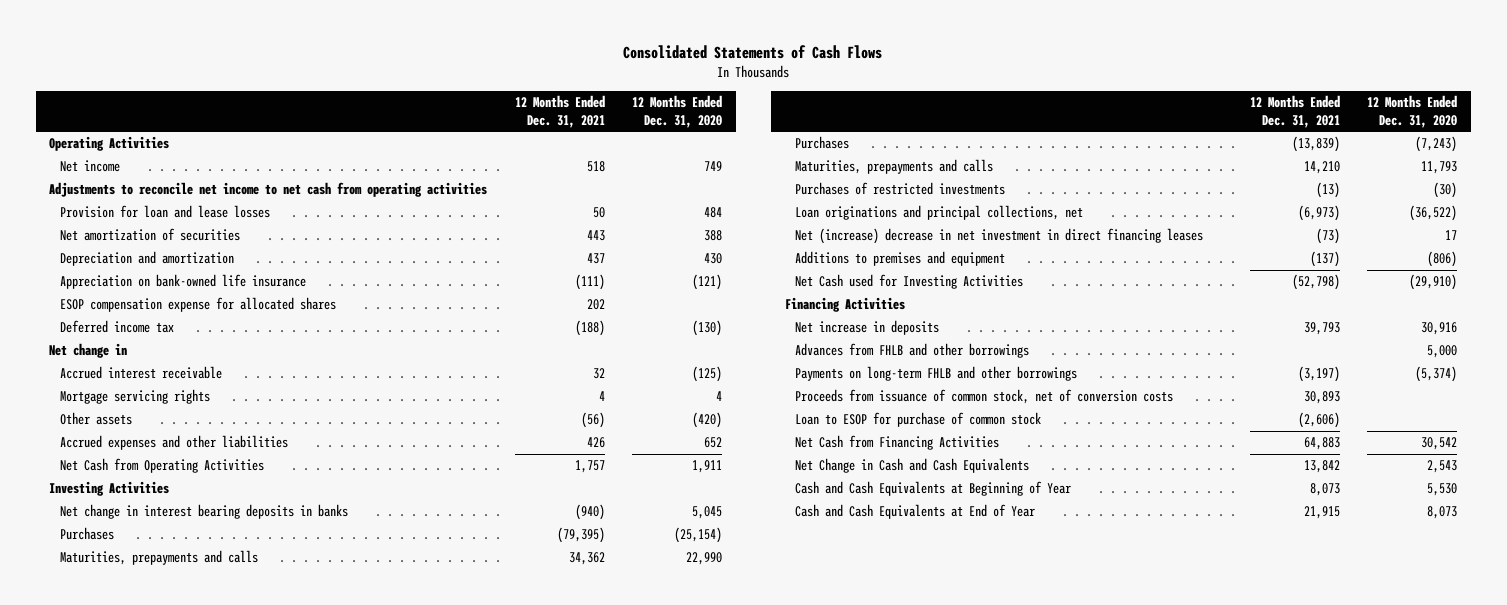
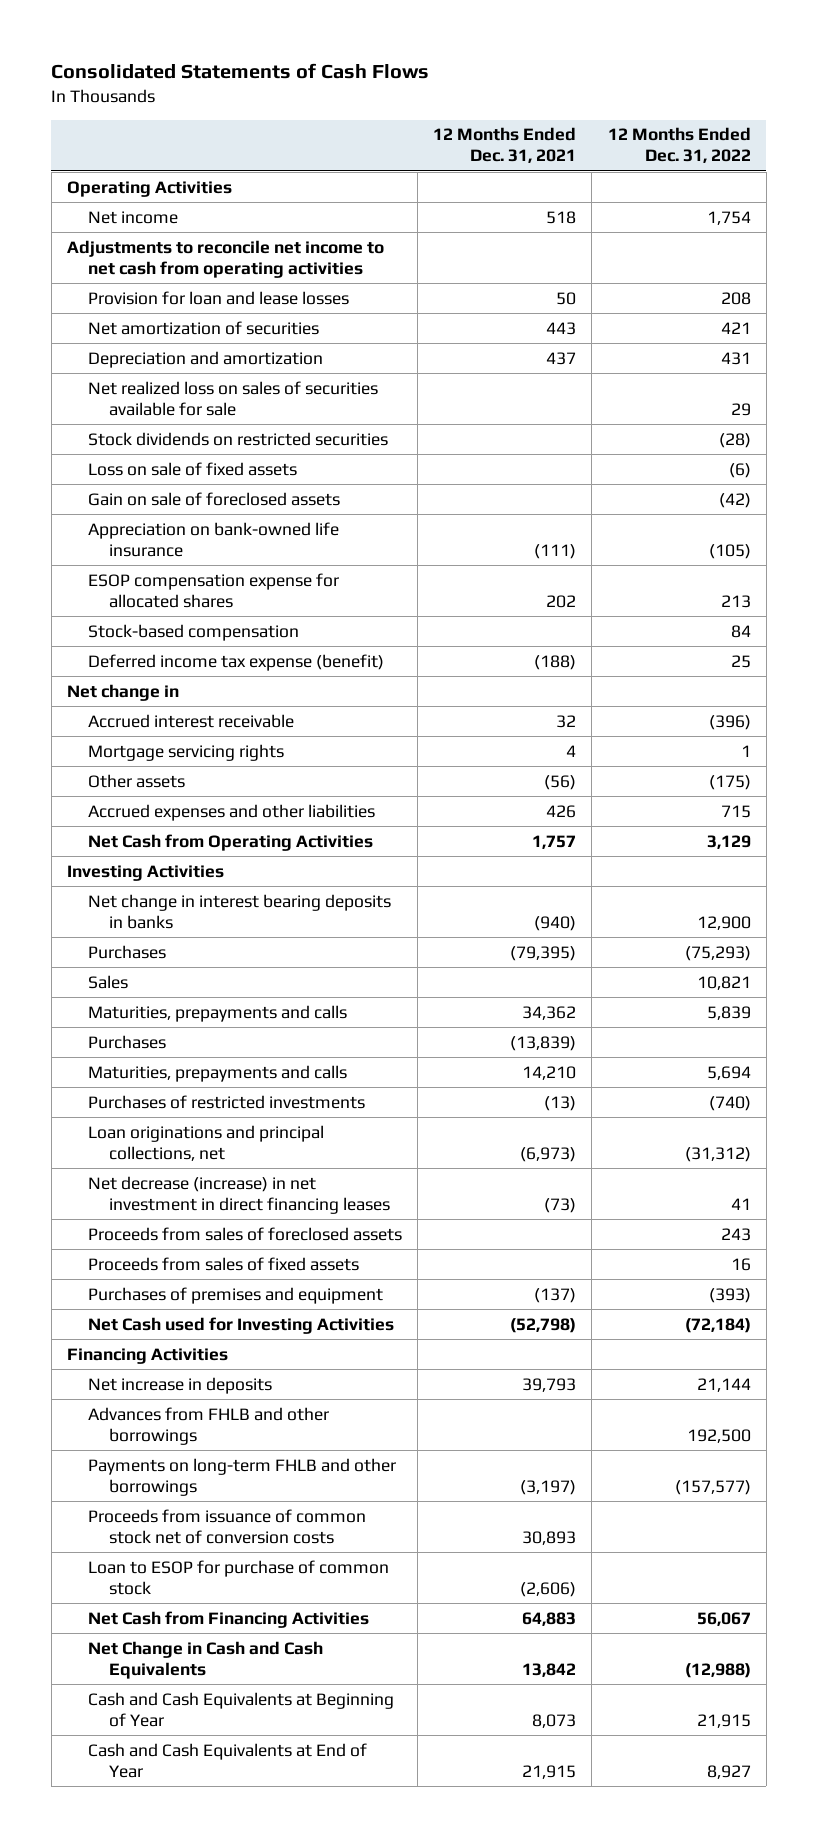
[631,95,722,128] 12 Months Ended Dec. 31, 2020 -> none
none -> [607,127,751,164] 12 Months Ended Dec. 31, 2022
none -> [87,380,378,416] Net realized loss on sales of securities available for sale
none -> [87,431,388,446] Stock dividends on restricted securities
none -> [87,461,297,476] Loss on sale of fixed assets
none -> [87,491,340,506] Gain on sale of foreclosed assets
none -> [87,623,299,641] Stock-based compensation
[59,320,174,334] Deferred income tax -> [87,653,384,671] Deferred income tax expense (benefit)
none -> [87,974,128,989] Sales
[795,228,1204,245] Net (increase) decrease in net investment in direct financing leases -> [87,1175,390,1214] Net decrease (increase) in net investment in direct financing leases
none -> [87,1226,402,1241] Proceeds from sales of foreclosed assets
none -> [87,1256,359,1271] Proceeds from sales of fixed assets
[795,251,1006,267] Additions to premises and equipment -> [87,1286,383,1304] Purchases of premises and equipment
[795,389,1174,405] Proceeds from issuance of common stock, net of conversion costs -> [87,1508,366,1544] Proceeds from issuance of common stock net of conversion costs

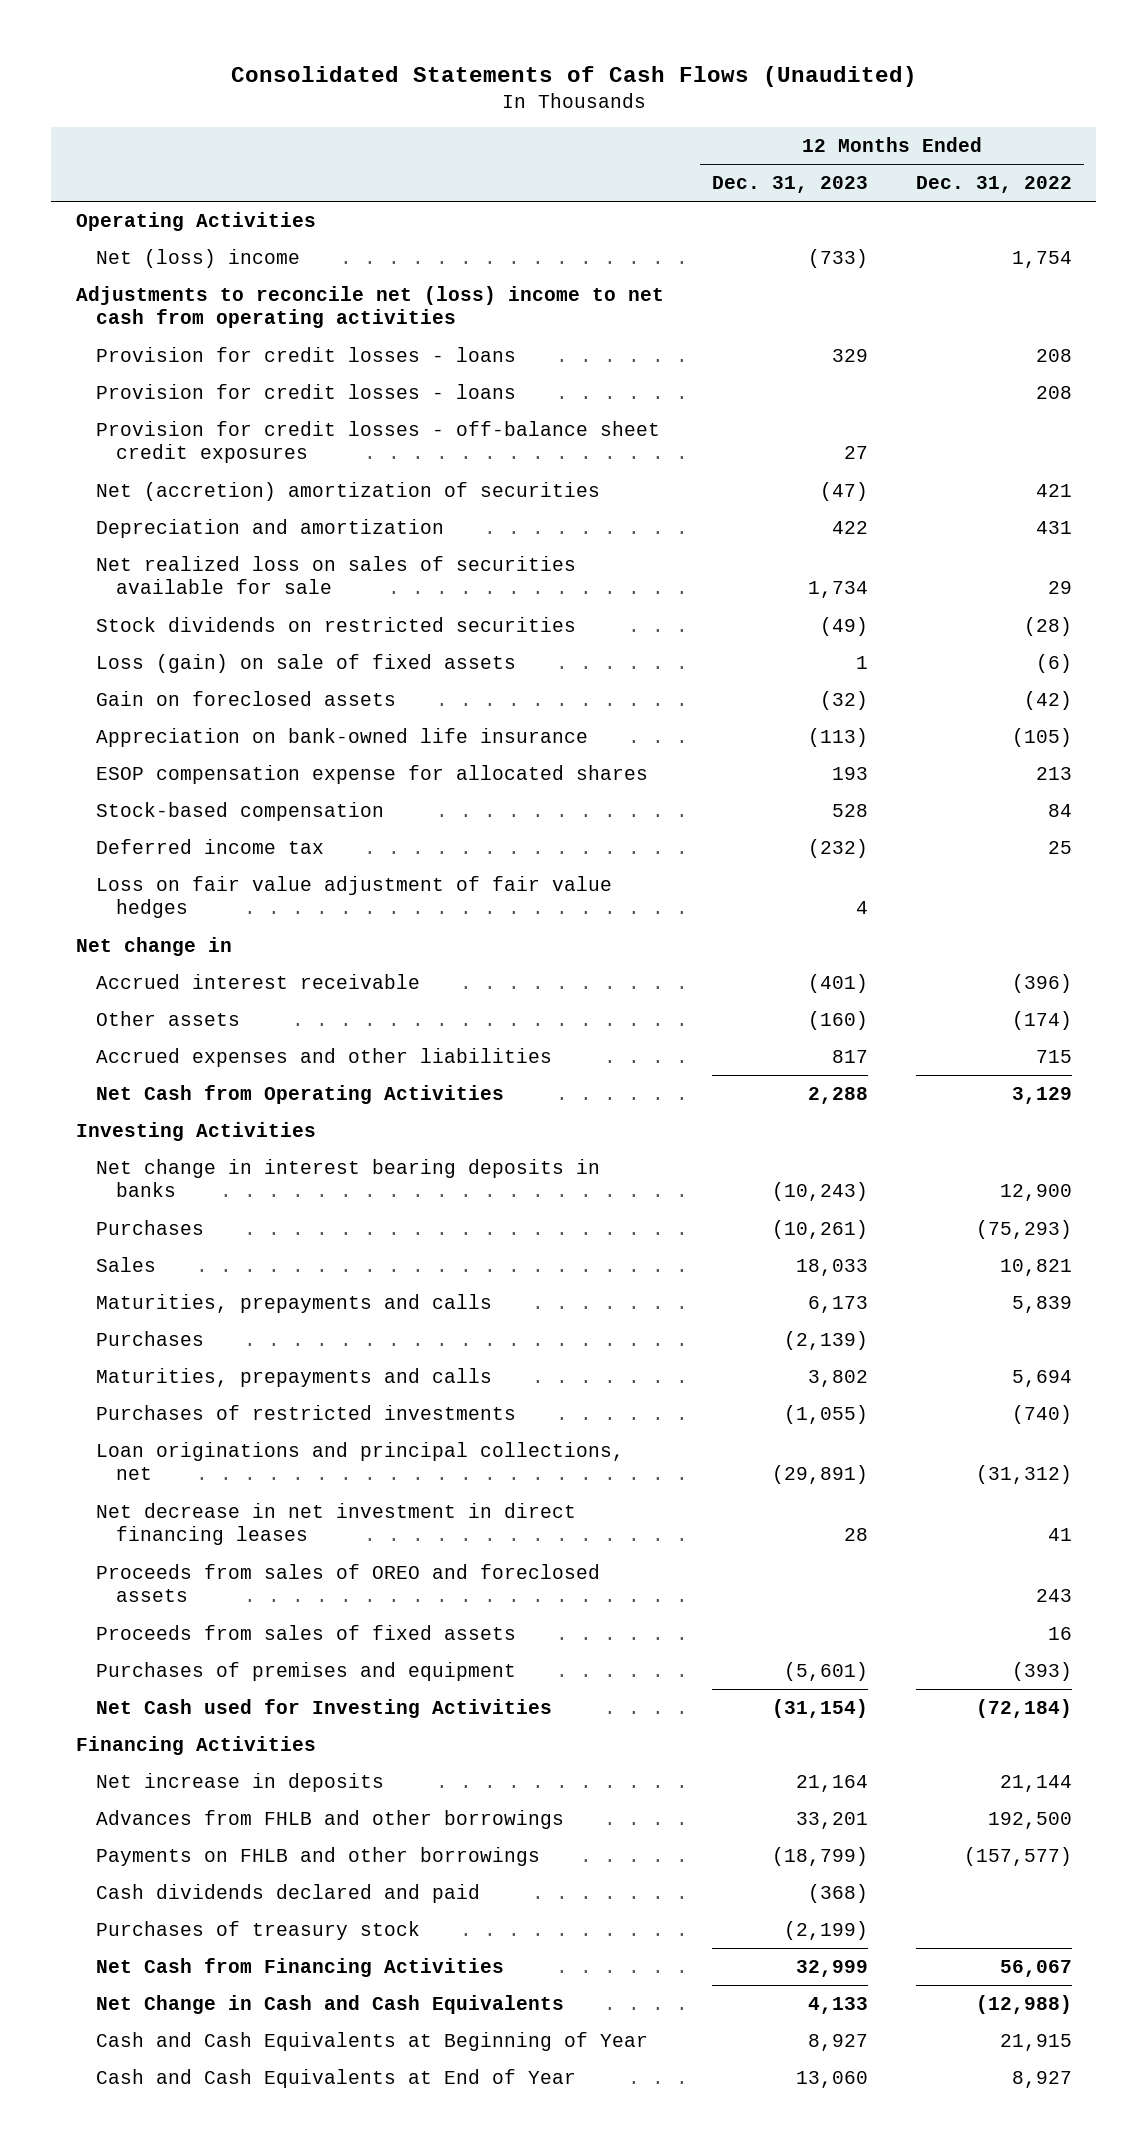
[51,63,430,80] Consolidated Statements of Cash Flows -> [230,65,917,87] Consolidated Statements of Cash Flows (Unaudited)
[433,127,577,164] 12 Months Ended Dec. 31, 2021 -> none
none -> [711,176,868,194] Dec. 31, 2023
[87,210,178,224] Net income -> [95,248,300,268] Net (loss) income
[66,239,384,278] Adjustments to reconcile net income to net cash from operating activities -> [75,285,664,329] Adjustments to reconcile net (loss) income to net cash from operating activities
none -> [95,346,516,362] Provision for credit losses - loans
[87,290,349,305] Provision for loan and lease losses -> [95,383,516,399] Provision for credit losses - loans
none -> [95,420,660,464] Provision for credit losses - off-balance sheet credit exposures
[87,320,319,335] Net amortization of securities -> [95,481,600,501] Net (accretion) amortization of securities
[87,461,297,476] Loss on sale of fixed assets -> [95,653,516,673] Loss (gain) on sale of fixed assets
[87,491,340,506] Gain on sale of foreclosed assets -> [95,690,396,706] Gain on foreclosed assets
[87,653,384,671] Deferred income tax expense (benefit) -> [95,838,324,854] Deferred income tax
none -> [95,875,612,919] Loss on fair value adjustment of fair value hedges
[87,743,284,761] Mortgage servicing rights -> none
[708,774,751,790] (175) -> [1011,1010,1072,1030] (174)
[87,1175,390,1214] Net decrease (increase) in net investment in direct financing leases -> [95,1502,576,1546] Net decrease in net investment in direct financing leases
[87,1226,402,1241] Proceeds from sales of foreclosed assets -> [95,1563,600,1603] Proceeds from sales of OREO and foreclosed assets
[87,1508,366,1544] Proceeds from issuance of common stock net of conversion costs -> none
[87,1559,389,1595] Loan to ESOP for purchase of common stock -> none
[87,1457,396,1496] Payments on long-term FHLB and other borrowings -> [95,1846,540,1866] Payments on FHLB and other borrowings
none -> [95,1883,480,1903] Cash dividends declared and paid
none -> [95,1920,420,1940] Purchases of treasury stock

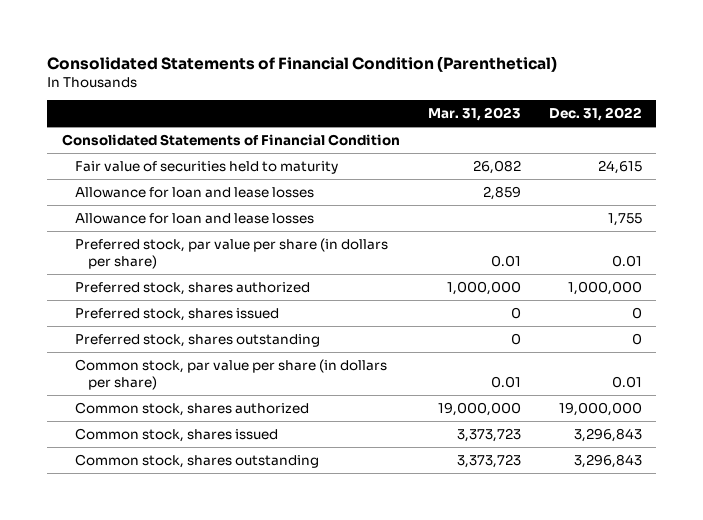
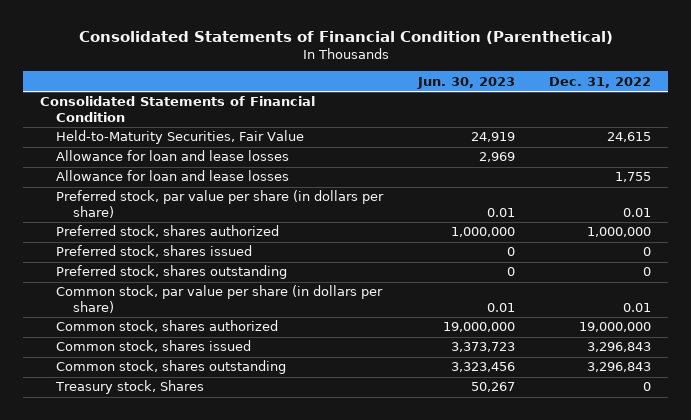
[427,107,521,122] Mar. 31, 2023 -> none
none -> [416,76,515,89] Jun. 30, 2023
[74,160,338,174] Fair value of securities held to maturity -> [56,130,305,145] Held-to-Maturity Securities, Fair Value
none -> [55,380,205,395] Treasury stock, Shares

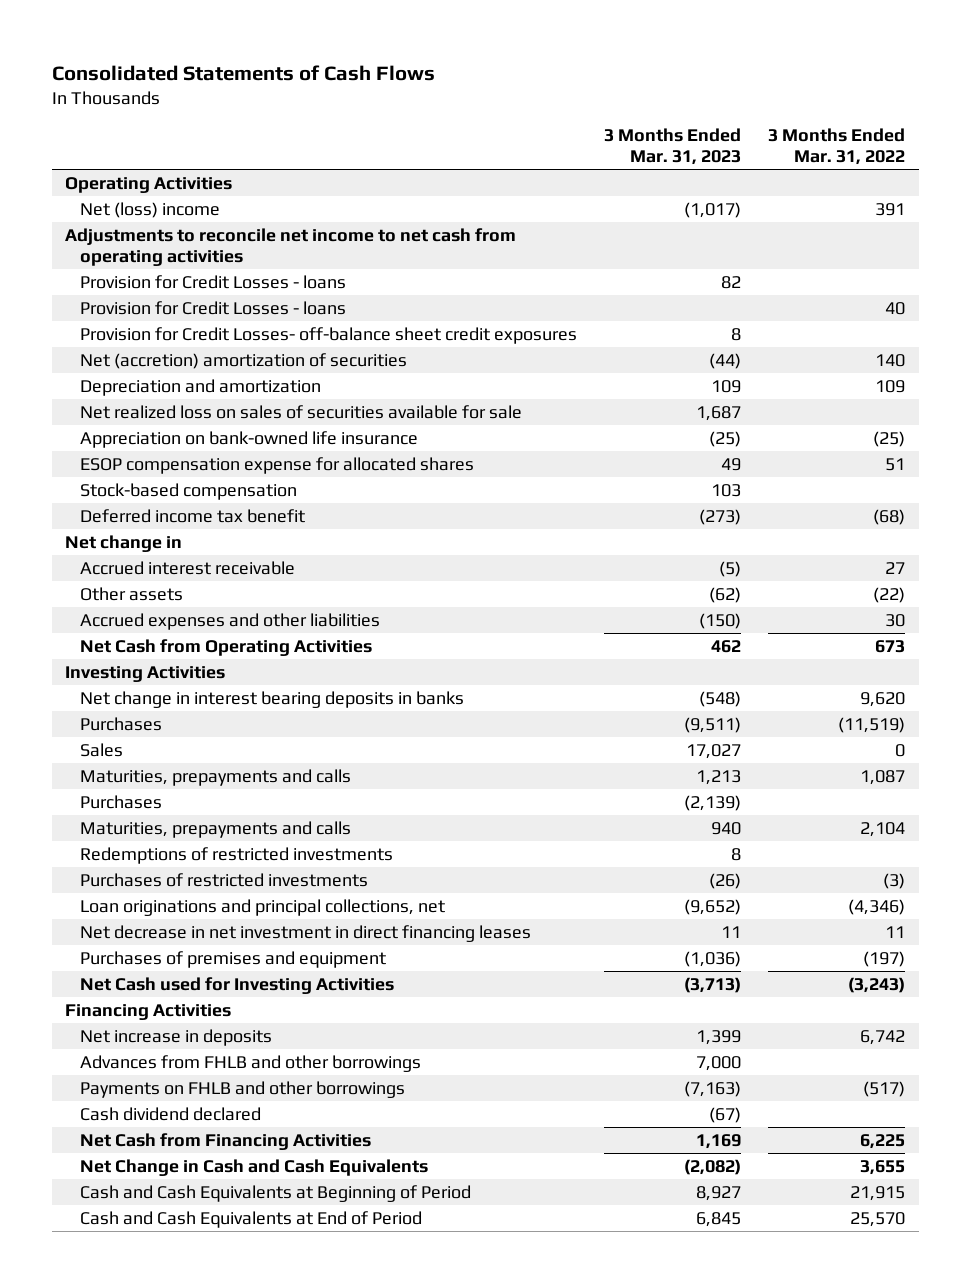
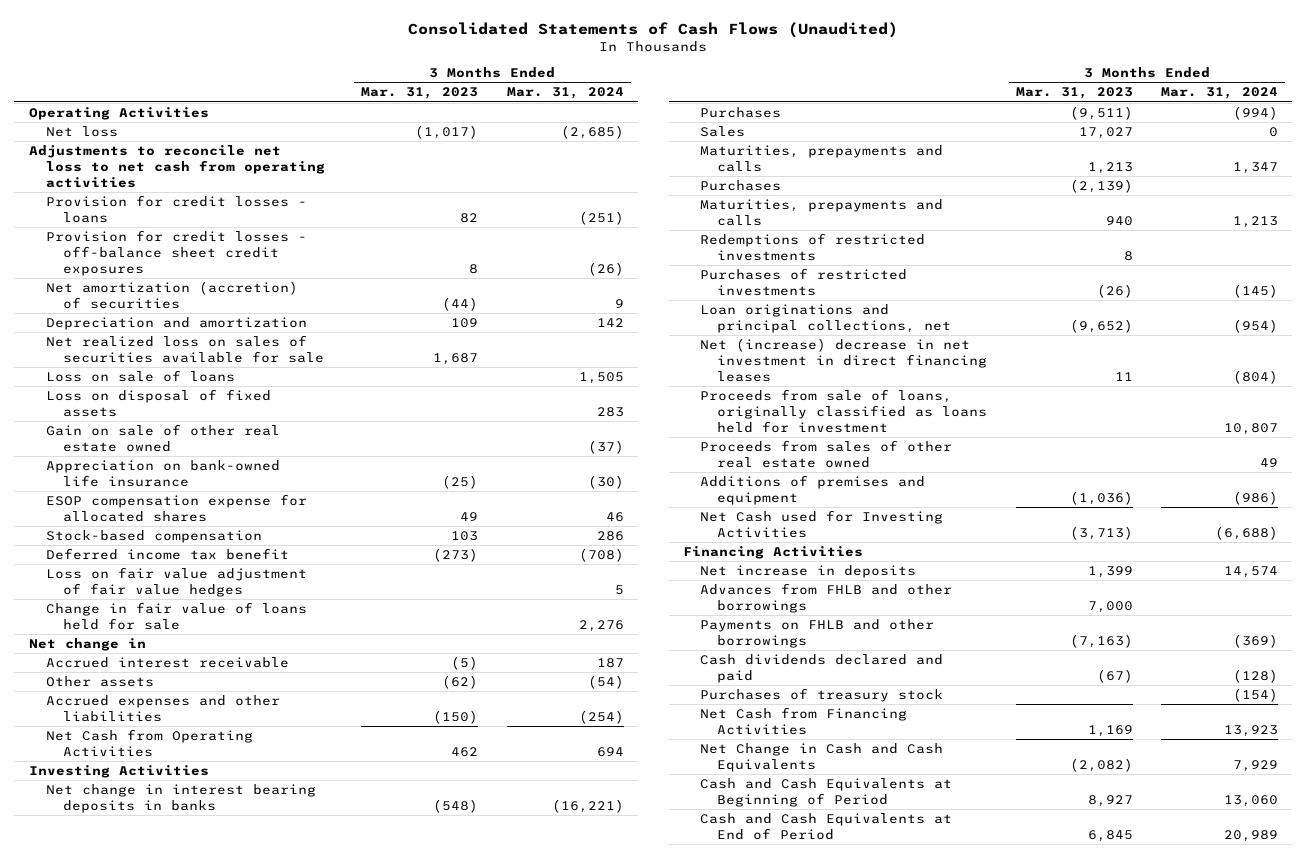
[51,64,435,81] Consolidated Statements of Cash Flows -> [408,21,899,38] Consolidated Statements of Cash Flows (Unaudited)
[767,128,905,165] 3 Months Ended Mar. 31, 2022 -> none
none -> [506,87,624,100] Mar. 31, 2024
[79,301,346,316] Provision for Credit Losses - loans -> none
[79,202,220,219] Net (loss) income -> [45,126,118,138] Net loss
[65,228,517,266] Adjustments to reconcile net income to net cash from operating activities -> [28,145,325,189] Adjustments to reconcile net loss to net cash from operating activities
[79,275,346,290] Provision for Credit Losses - loans -> [45,195,307,224] Provision for credit losses - loans
[79,327,577,345] Provision for Credit Losses- off-balance sheet credit exposures -> [45,230,307,277] Provision for credit losses - off-balance sheet credit exposures
[79,353,407,370] Net (accretion) amortization of securities -> [45,281,298,310] Net amortization (accretion) of securities
none -> [45,370,235,383] Loss on sale of loans
none -> [45,389,271,418] Loss on disposal of fixed assets
none -> [45,424,280,453] Gain on sale of other real estate owned
none -> [45,567,307,598] Loss on fair value adjustment of fair value hedges
none -> [45,602,307,631] Change in fair value of loans held for sale
[79,925,531,943] Net decrease in net investment in direct financing leases -> [700,338,988,383] Net (increase) decrease in net investment in direct financing leases
none -> [700,389,988,434] Proceeds from sale of loans, originally classified as loans held for investment
none -> [700,440,953,469] Proceeds from sales of other real estate owned
[79,951,386,969] Purchases of premises and equipment -> [700,475,926,506] Additions of premises and equipment
[79,1107,261,1122] Cash dividend declared -> [700,654,944,684] Cash dividends declared and paid
none -> [700,688,944,703] Purchases of treasury stock

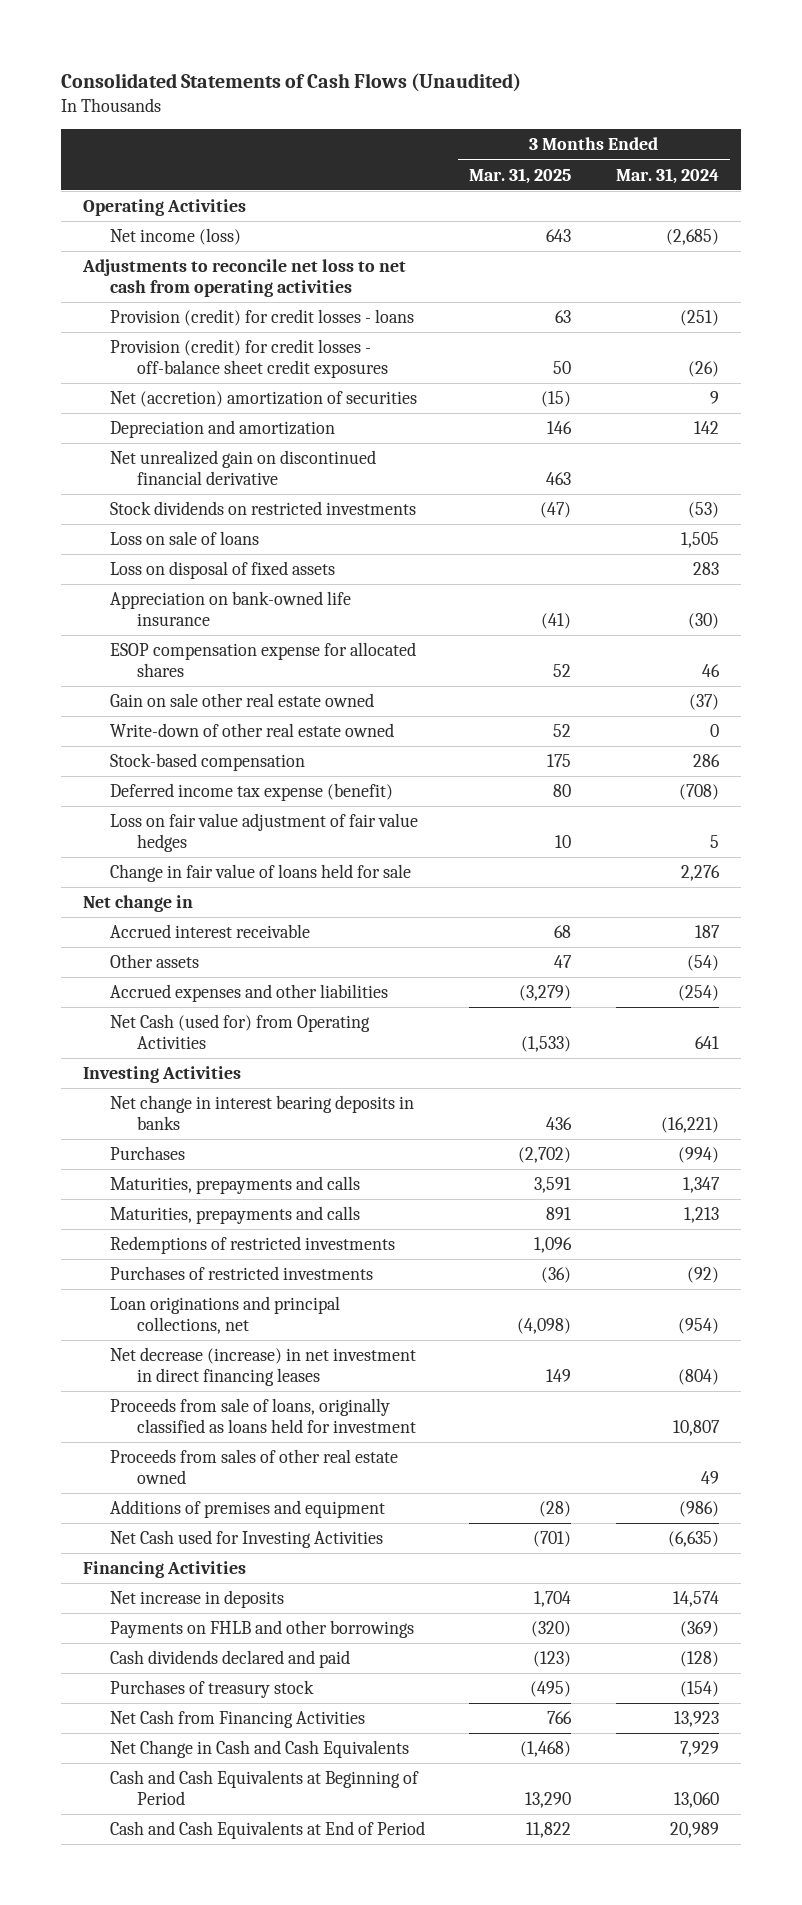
[361,87,479,100] Mar. 31, 2023 -> none
none -> [469,167,572,184] Mar. 31, 2025
[45,126,118,138] Net loss -> [109,228,241,246] Net income (loss)
[45,195,307,224] Provision for credit losses - loans -> [109,309,414,327] Provision (credit) for credit losses - loans
[45,230,307,277] Provision for credit losses - off-balance sheet credit exposures -> [109,339,389,379] Provision (credit) for credit losses - off-balance sheet credit exposures
[45,281,298,310] Net amortization (accretion) of securities -> [109,391,417,408] Net (accretion) amortization of securities
[45,335,324,364] Net realized loss on sales of securities available for sale -> none
none -> [109,450,376,486] Net unrealized gain on discontinued financial derivative
none -> [109,501,416,516] Stock dividends on restricted investments
[45,424,280,453] Gain on sale of other real estate owned -> none
none -> [109,693,374,708] Gain on sale other real estate owned
none -> [109,723,394,738] Write-down of other real estate owned
[45,548,289,561] Deferred income tax benefit -> [109,783,393,802] Deferred income tax expense (benefit)
[45,729,253,758] Net Cash from Operating Activities -> [109,1014,370,1050] Net Cash (used for) from Operating Activities
[596,747,624,758] 694 -> [694,1036,719,1050] 641
[700,126,746,138] Sales -> none
[700,180,782,192] Purchases -> none
[1233,284,1279,299] (145) -> [686,1267,719,1284] (92)
[700,338,988,383] Net (increase) decrease in net investment in direct financing leases -> [109,1347,416,1387] Net decrease (increase) in net investment in direct financing leases
[1215,526,1279,541] (6,688) -> [667,1531,719,1548] (6,635)
[700,583,953,614] Advances from FHLB and other borrowings -> none

